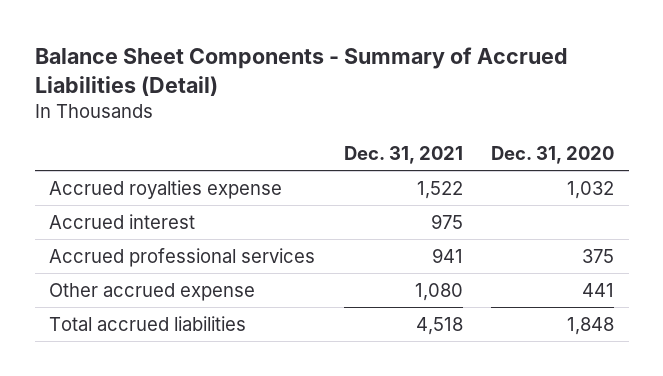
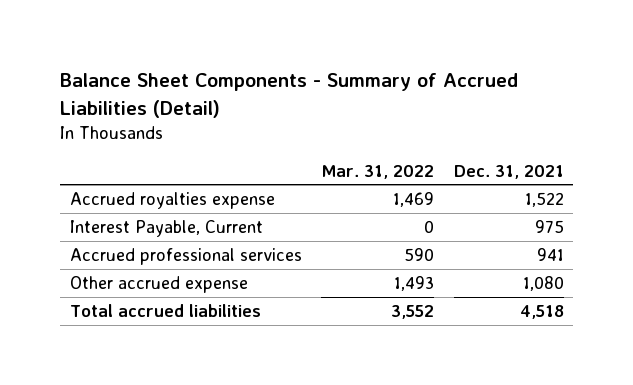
[491,146,615,165] Dec. 31, 2020 -> none
none -> [321,164,435,179] Mar. 31, 2022
[48,213,195,229] Accrued interest -> [69,219,263,237] Interest Payable, Current

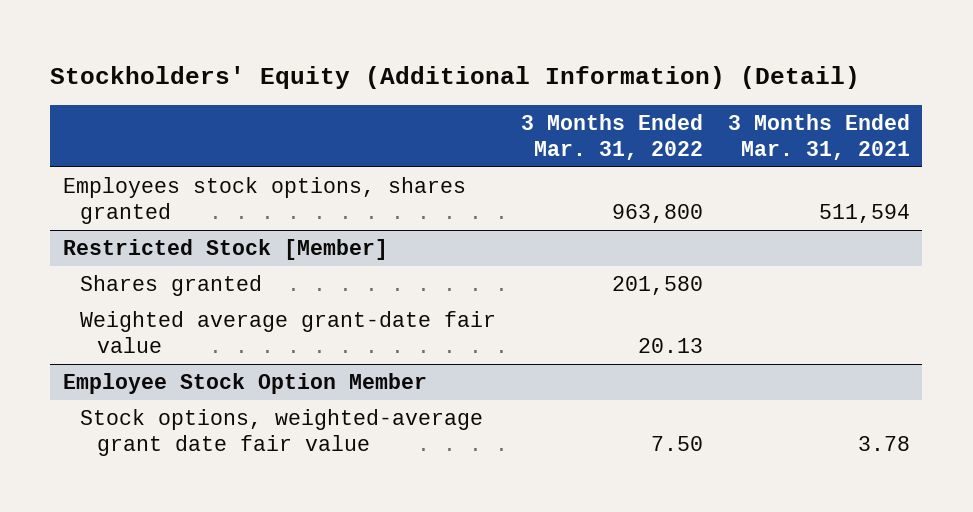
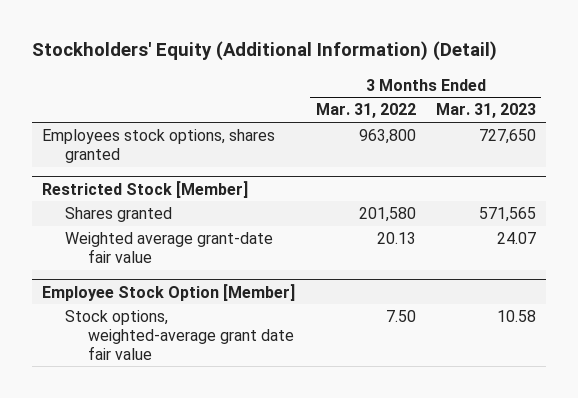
[727,114,910,160] 3 Months Ended Mar. 31, 2021 -> none
none -> [436,103,537,119] Mar. 31, 2023
[62,373,427,395] Employee Stock Option Member -> [41,283,295,301] Employee Stock Option [Member]

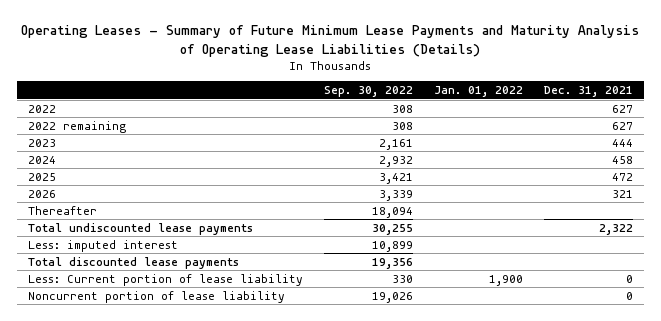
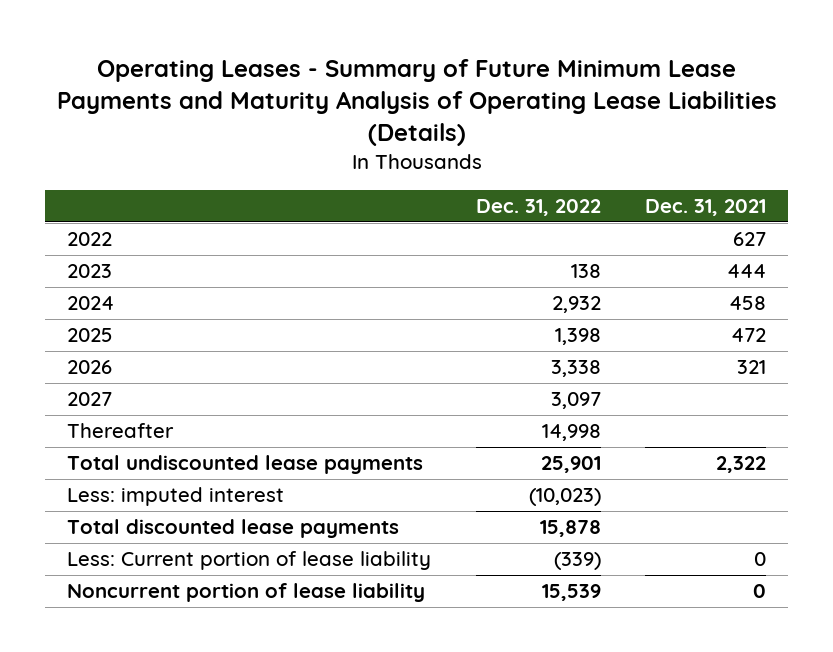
[323,86,413,98] Sep. 30, 2022 -> none
[433,86,523,98] Jan. 01, 2022 -> none
none -> [475,199,601,217] Dec. 31, 2022
[27,120,126,133] 2022 remaining -> none
none -> [67,392,113,407] 2027

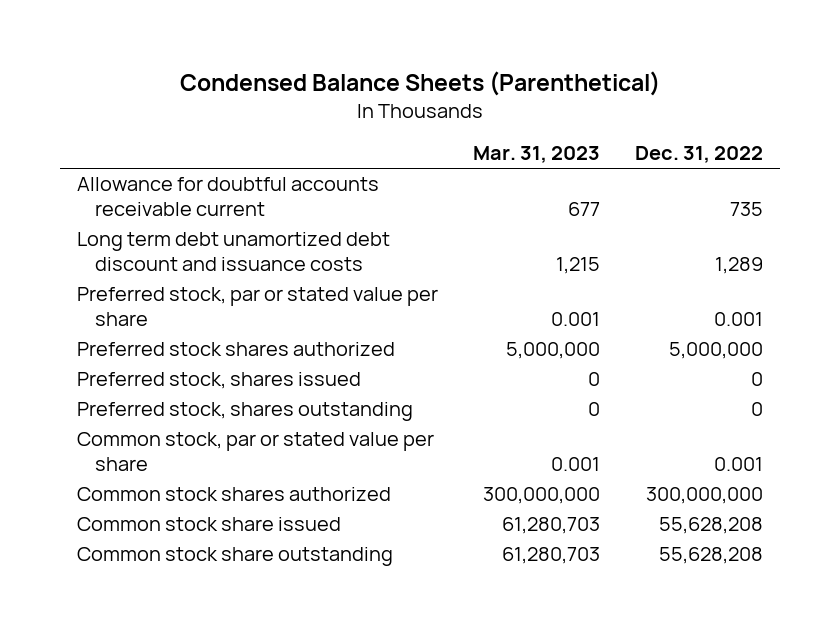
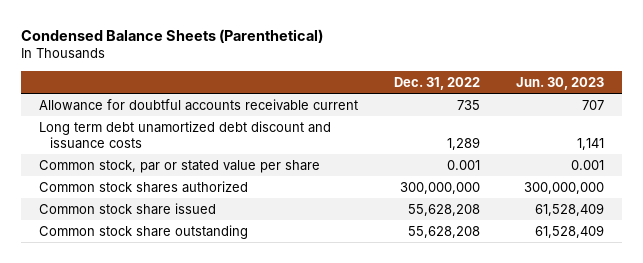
[473,146,601,164] Mar. 31, 2023 -> none
none -> [516,76,605,90] Jun. 30, 2023
[77,287,439,326] Preferred stock, par or stated value per share -> none
[77,342,396,357] Preferred stock shares authorized -> none
[77,372,362,390] Preferred stock, shares issued -> none
[77,402,414,422] Preferred stock, shares outstanding -> none

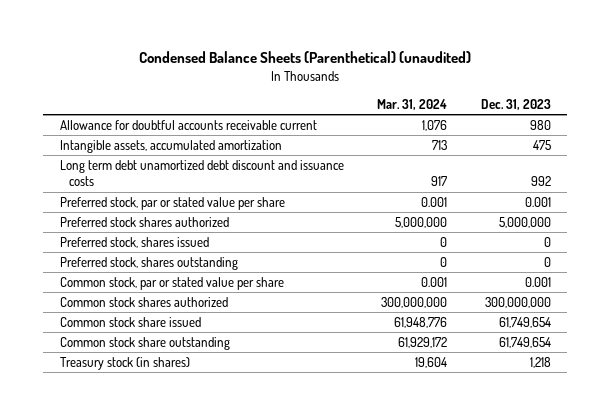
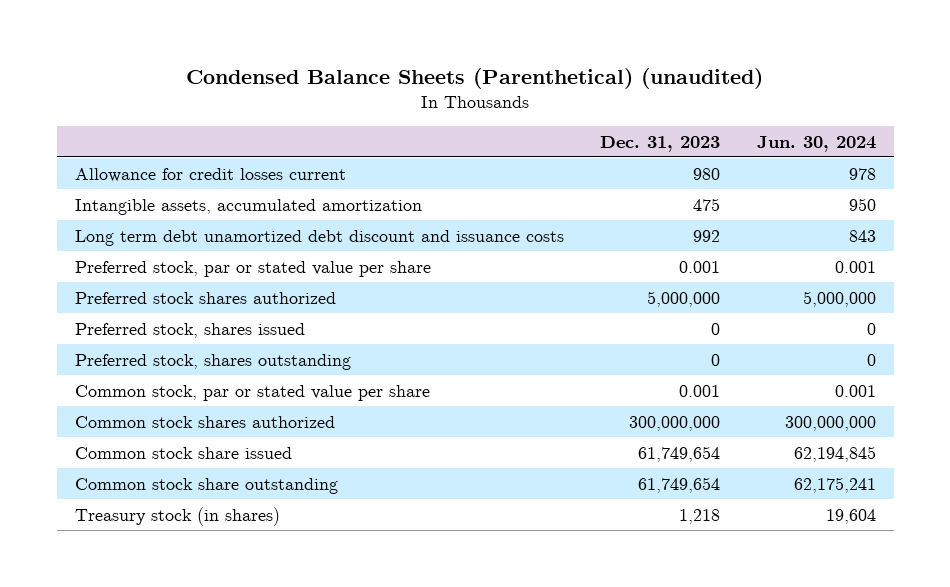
[377,98,448,110] Mar. 31, 2024 -> none
none -> [756,135,876,152] Jun. 30, 2024
[59,119,317,130] Allowance for doubtful accounts receivable current -> [74,167,346,182] Allowance for credit losses current

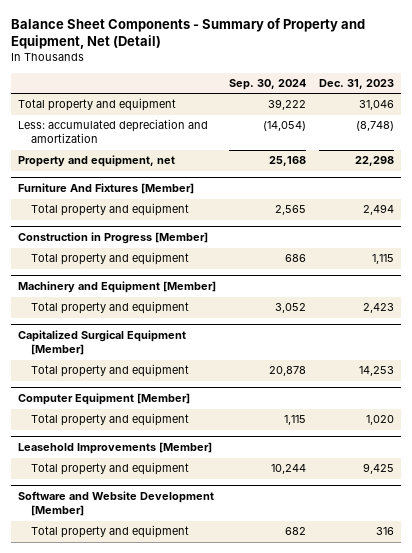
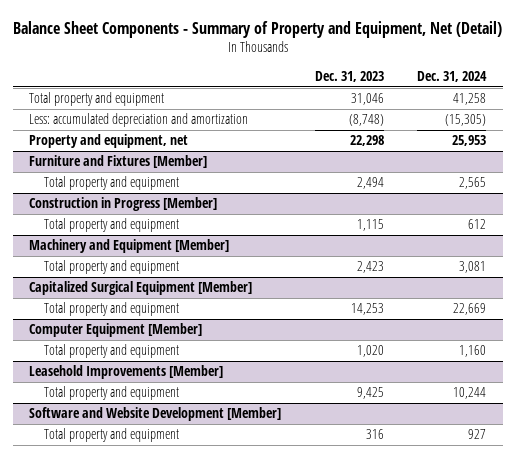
[229,78,307,90] Sep. 30, 2024 -> none
none -> [417,70,488,82] Dec. 31, 2024
[17,183,194,195] Furniture And Fixtures [Member] -> [29,155,208,169] Furniture and Fixtures [Member]

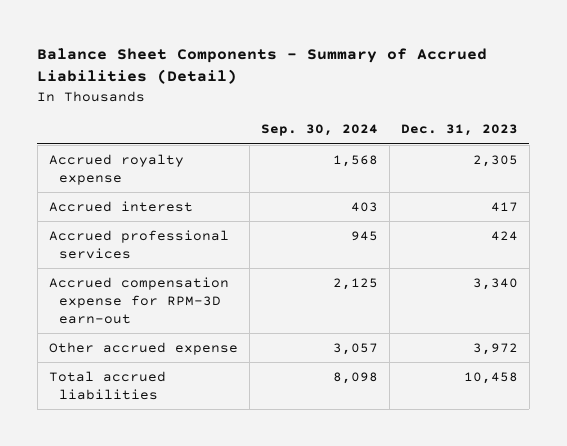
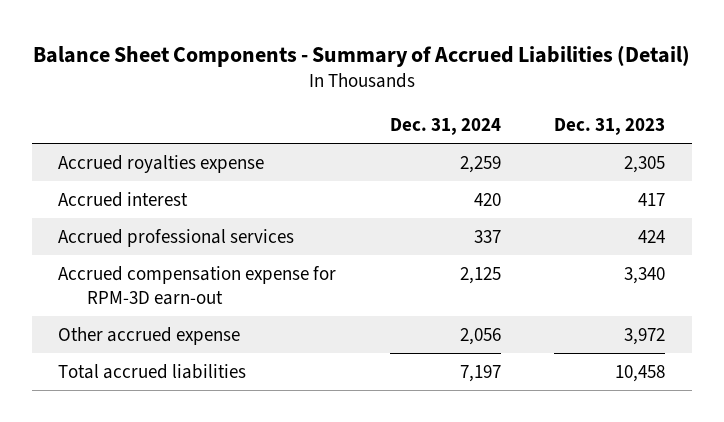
[260,124,378,137] Sep. 30, 2024 -> none
none -> [389,118,501,136] Dec. 31, 2024
[48,153,184,185] Accrued royalty expense -> [58,154,265,173] Accrued royalties expense

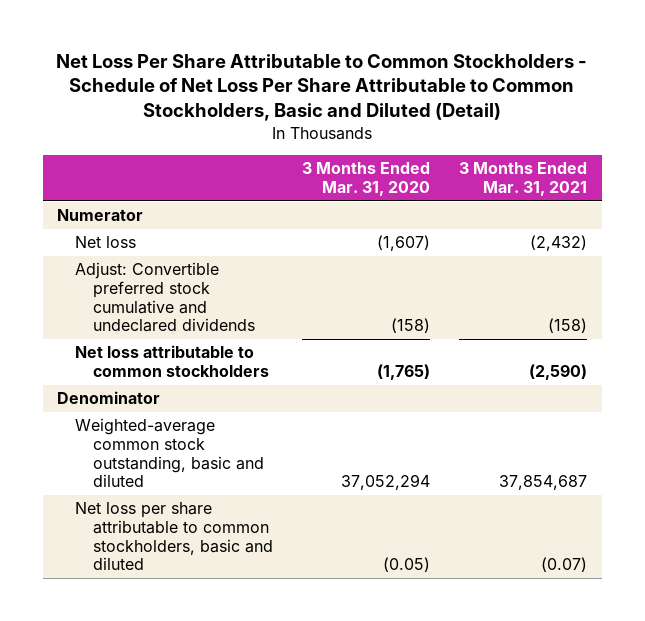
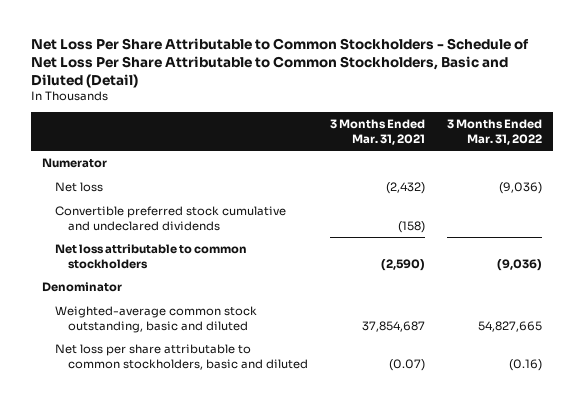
[302,162,431,197] 3 Months Ended Mar. 31, 2020 -> none
none -> [447,119,543,145] 3 Months Ended Mar. 31, 2022
[75,262,255,333] Adjust: Convertible preferred stock cumulative and undeclared dividends -> [55,206,287,231] Convertible preferred stock cumulative and undeclared dividends

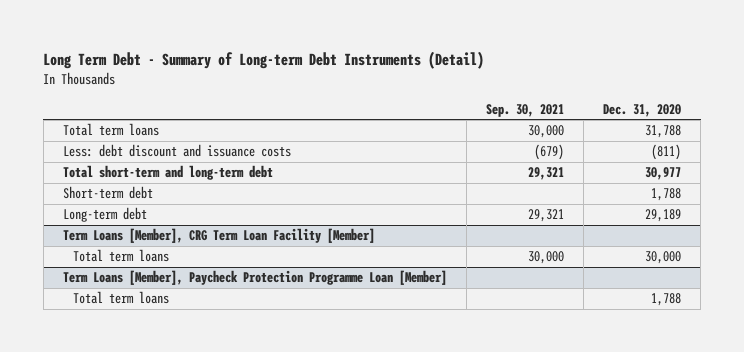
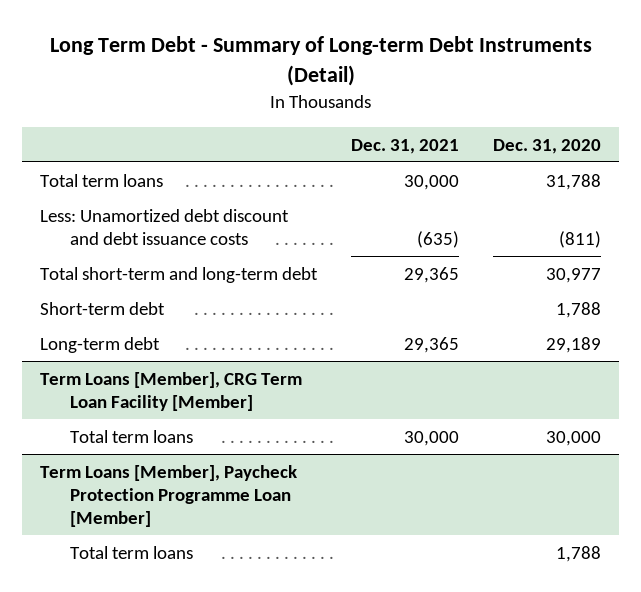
[486,103,565,117] Sep. 30, 2021 -> none
none -> [351,138,460,154] Dec. 31, 2021
[62,144,291,158] Less: debt discount and issuance costs -> [39,208,289,245] Less: Unamortized debt discount and debt issuance costs

